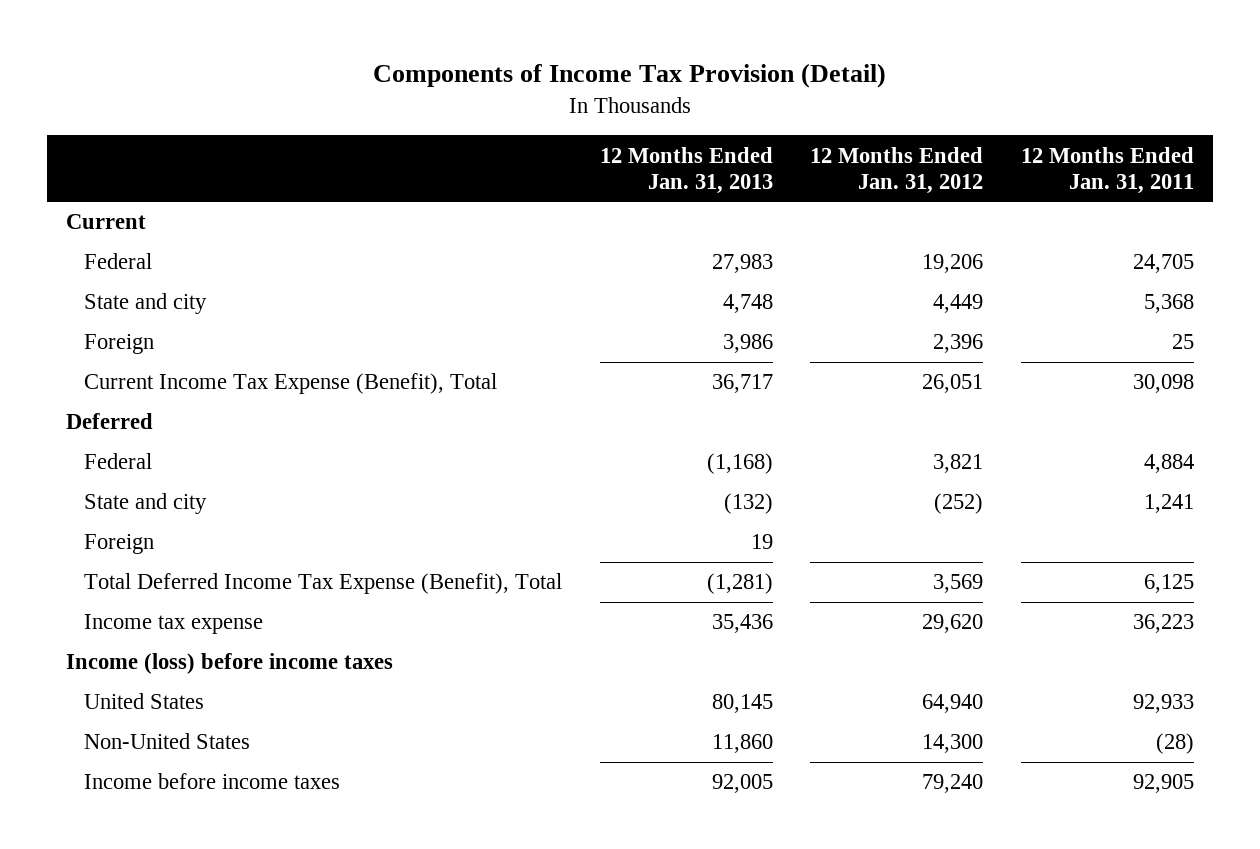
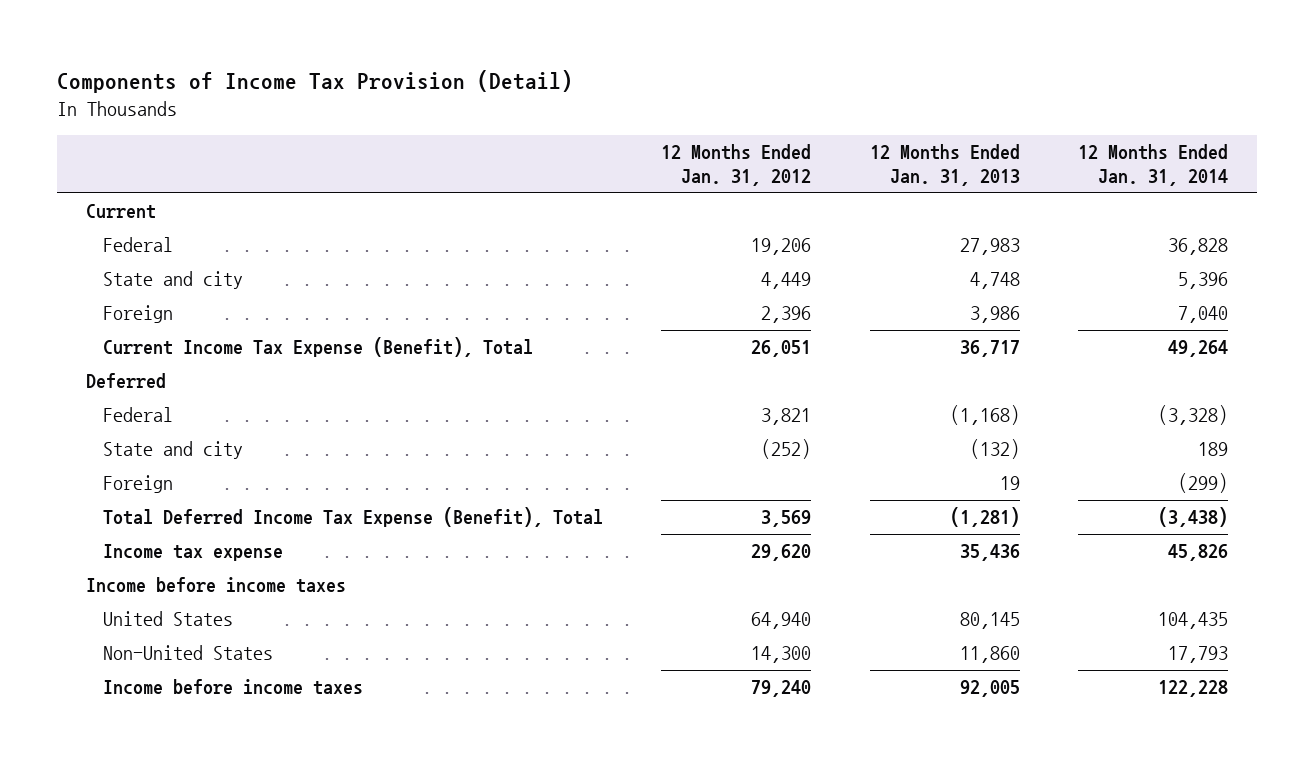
[1020,146,1194,194] 12 Months Ended Jan. 31, 2011 -> none
none -> [1077,143,1228,187] 12 Months Ended Jan. 31, 2014
[66,653,394,675] Income (loss) before income taxes -> [85,577,346,594] Income before income taxes

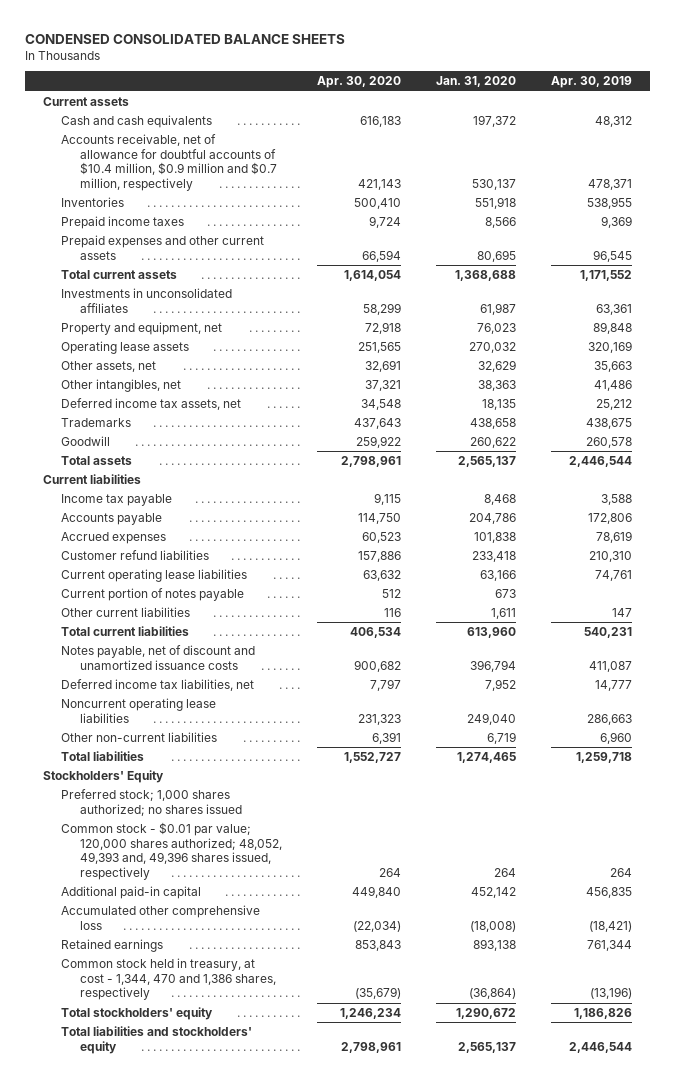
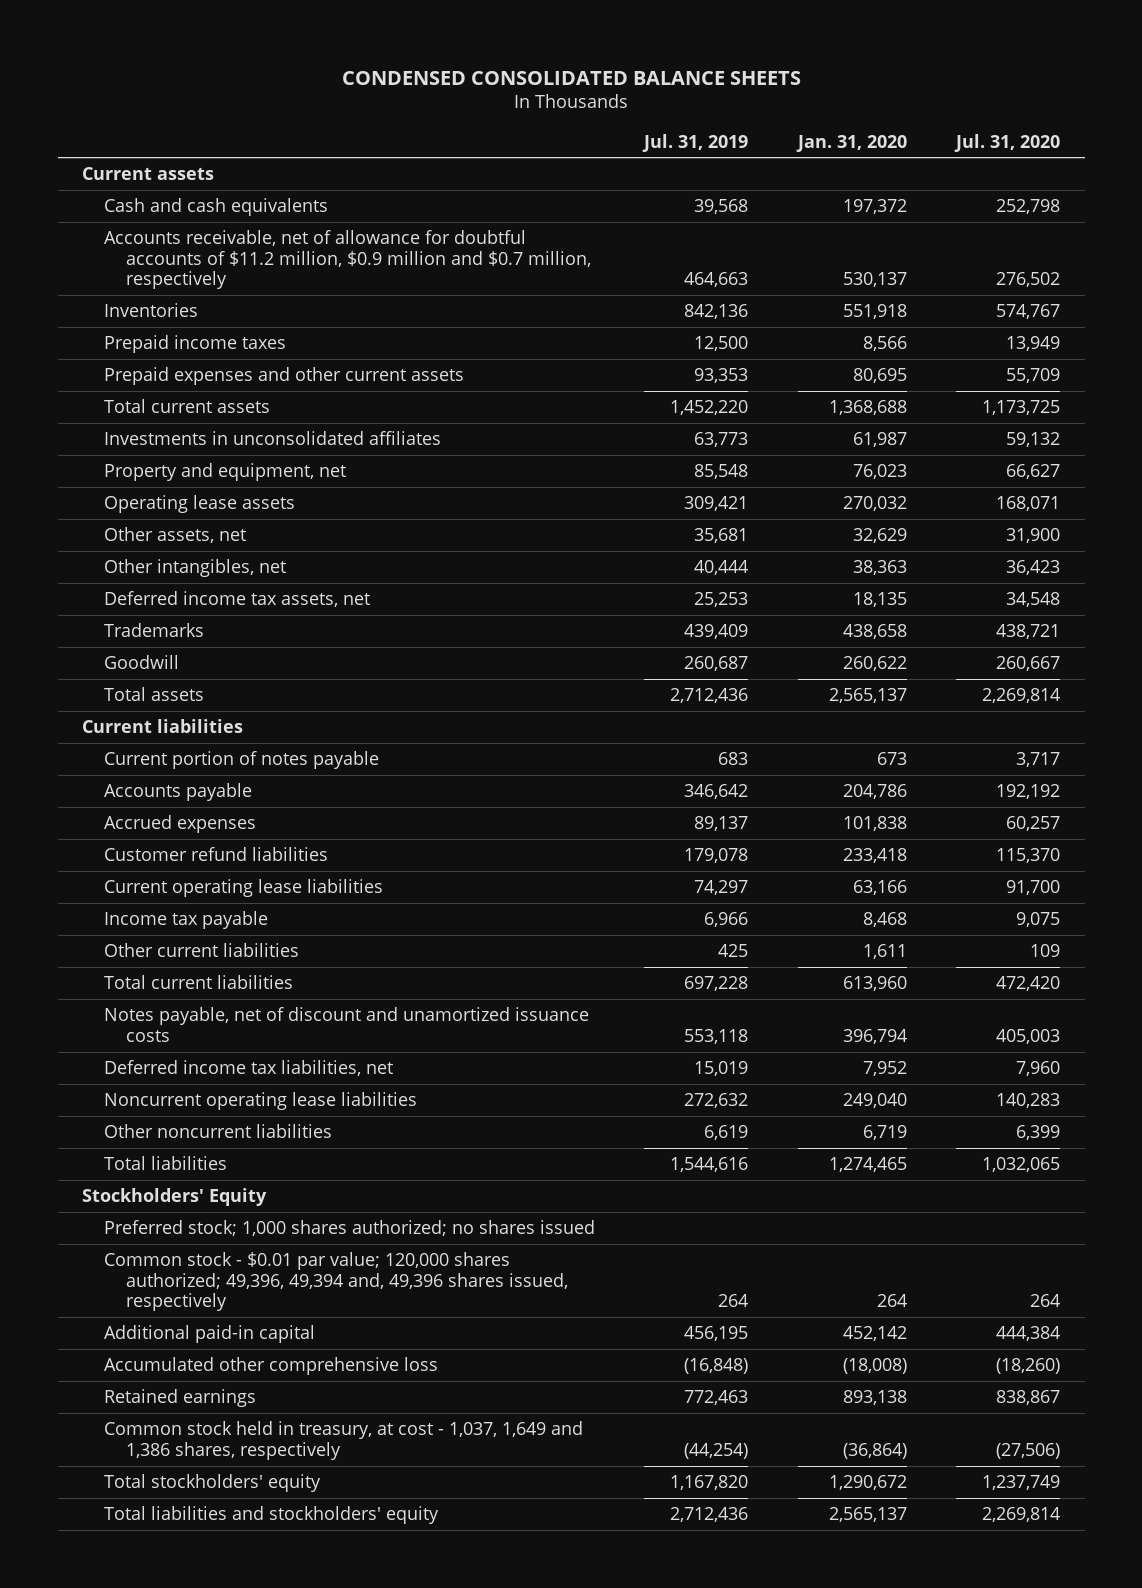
[317,76,402,89] Apr. 30, 2020 -> none
[551,76,633,89] Apr. 30, 2019 -> none
none -> [642,133,749,152] Jul. 31, 2019
none -> [953,133,1060,152] Jul. 31, 2020
[61,133,278,192] Accounts receivable, net of allowance for doubtful accounts of $10.4 million, $0.9 million and $0.7 million, respectively -> [103,230,591,290] Accounts receivable, net of allowance for doubtful accounts of $11.2 million, $0.9 million and $0.7 million, respectively
[61,587,245,601] Current portion of notes payable -> [103,751,379,770] Current portion of notes payable
[61,493,173,506] Income tax payable -> [103,911,268,930] Income tax payable
[61,731,218,742] Other non-current liabilities -> [103,1124,332,1139] Other noncurrent liabilities
[61,821,283,881] Common stock - $0.01 par value; 120,000 shares authorized; 48,052, 49,393 and, 49,396 shares issued, respectively -> [103,1252,568,1312] Common stock - $0.01 par value; 120,000 shares authorized; 49,396, 49,394 and, 49,396 shares issued, respectively
[61,957,277,1001] Common stock held in treasury, at cost - 1,344, 470 and 1,386 shares, respectively -> [103,1421,583,1460] Common stock held in treasury, at cost - 1,037, 1,649 and 1,386 shares, respectively

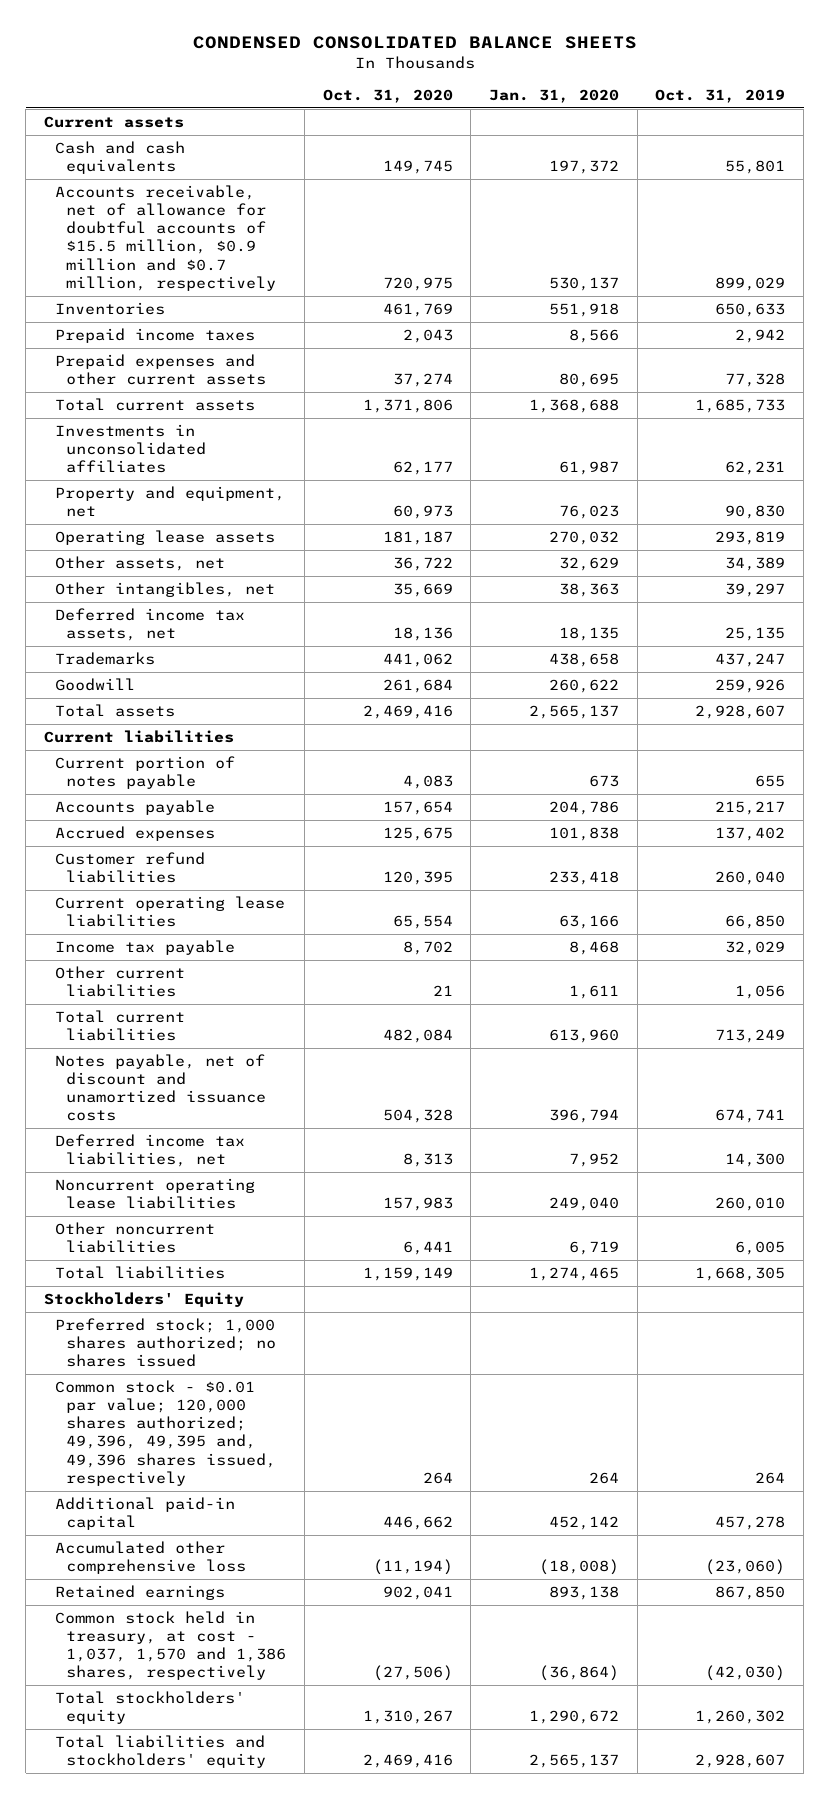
[642,133,749,152] Jul. 31, 2019 -> none
[953,133,1060,152] Jul. 31, 2020 -> none
none -> [322,88,453,103] Oct. 31, 2020
none -> [655,88,786,103] Oct. 31, 2019
[103,230,591,290] Accounts receivable, net of allowance for doubtful accounts of $11.2 million, $0.9 million and $0.7 million, respectively -> [55,185,277,291] Accounts receivable, net of allowance for doubtful accounts of $15.5 million, $0.9 million and $0.7 million, respectively
[103,1252,568,1312] Common stock - $0.01 par value; 120,000 shares authorized; 49,396, 49,394 and, 49,396 shares issued, respectively -> [55,1380,277,1486] Common stock - $0.01 par value; 120,000 shares authorized; 49,396, 49,395 and, 49,396 shares issued, respectively
[103,1421,583,1460] Common stock held in treasury, at cost - 1,037, 1,649 and 1,386 shares, respectively -> [55,1611,287,1681] Common stock held in treasury, at cost - 1,037, 1,570 and 1,386 shares, respectively

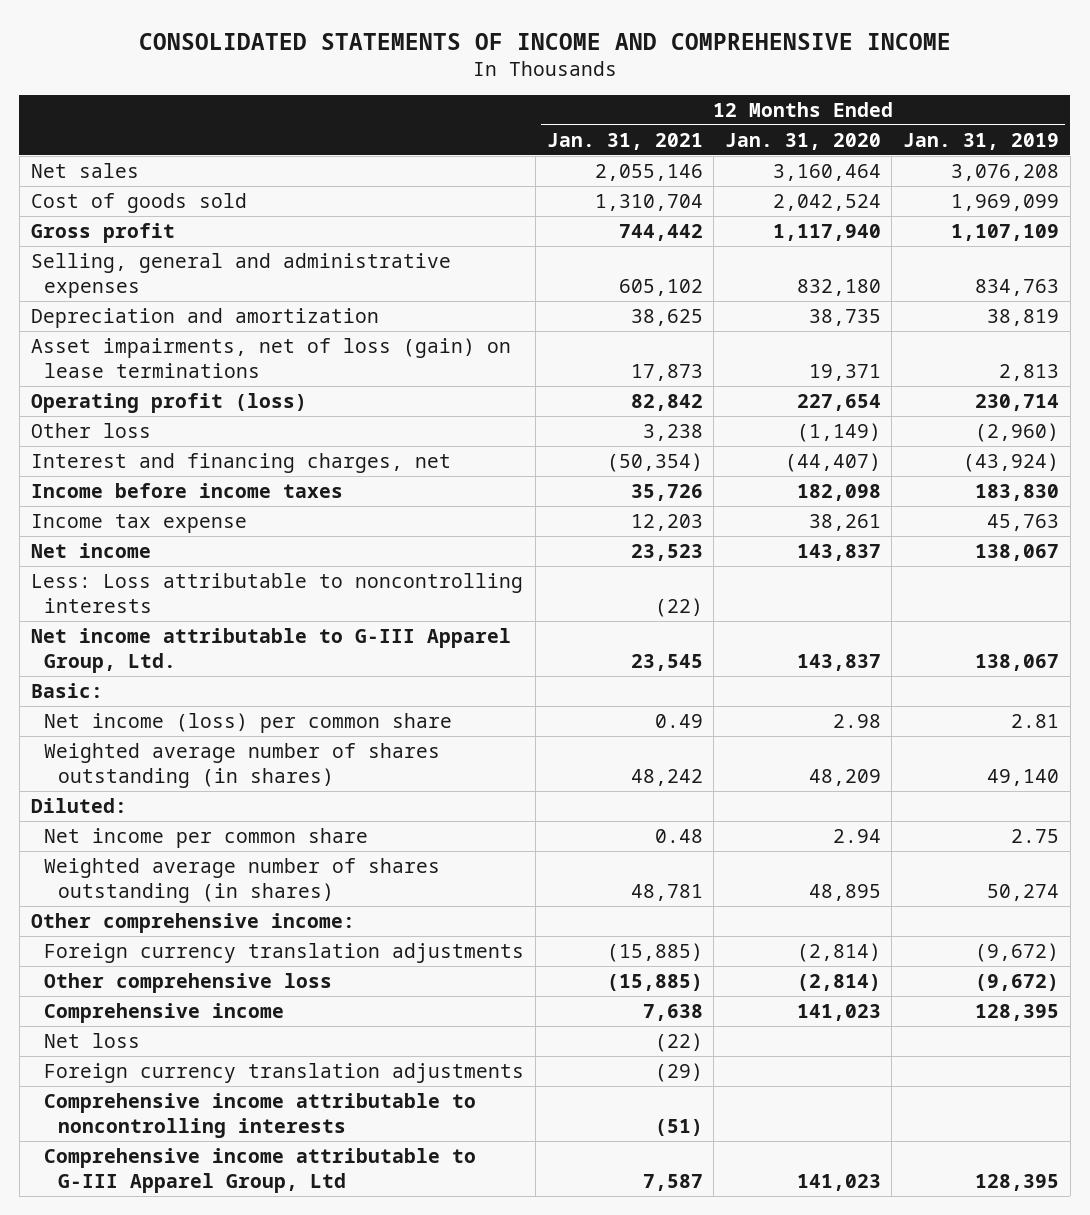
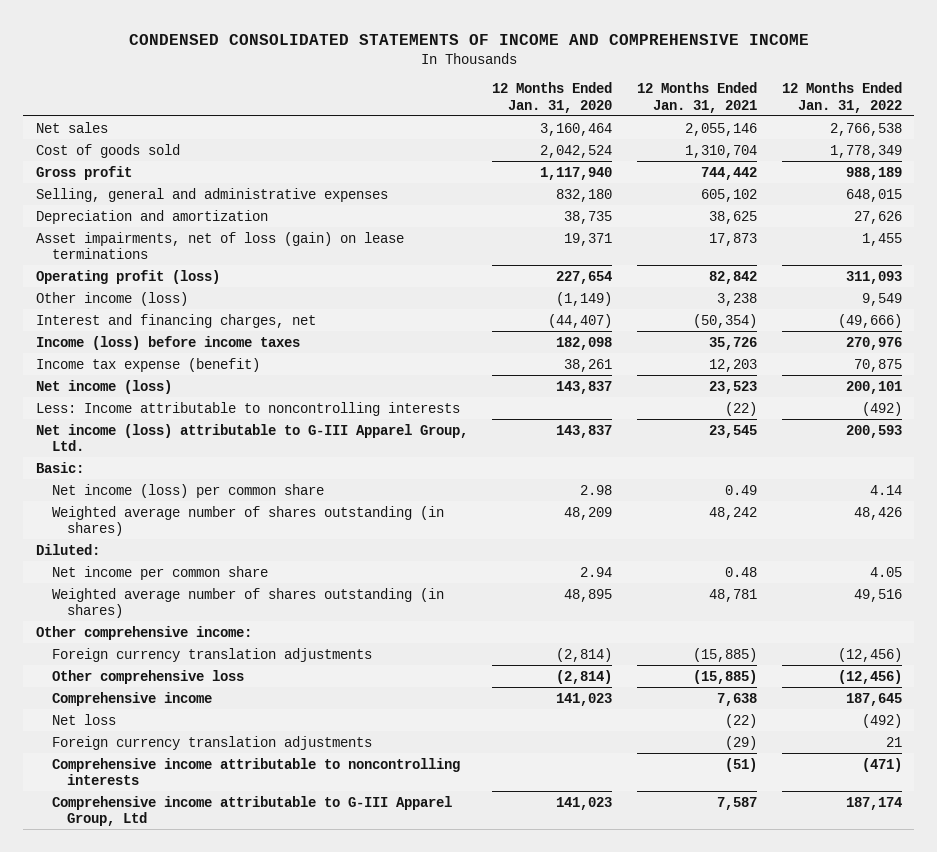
[138,32,951,50] CONSOLIDATED STATEMENTS OF INCOME AND COMPREHENSIVE INCOME -> [128,33,809,45] CONDENSED CONSOLIDATED STATEMENTS OF INCOME AND COMPREHENSIVE INCOME
[903,132,1060,150] Jan. 31, 2019 -> none
none -> [781,82,902,113] 12 Months Ended Jan. 31, 2022
[30,422,151,438] Other loss -> [35,291,188,306] Other income (loss)
[30,482,343,498] Income before income taxes -> [35,335,300,350] Income (loss) before income taxes
[30,513,247,533] Income tax expense -> [35,357,260,372] Income tax expense (benefit)
[30,542,151,558] Net income -> [35,379,172,394] Net income (loss)
[30,572,523,613] Less: Loss attributable to noncontrolling interests -> [35,401,460,416] Less: Income attributable to noncontrolling interests
[30,627,511,673] Net income attributable to G-III Apparel Group, Ltd. -> [35,423,468,451] Net income (loss) attributable to G-III Apparel Group, Ltd.

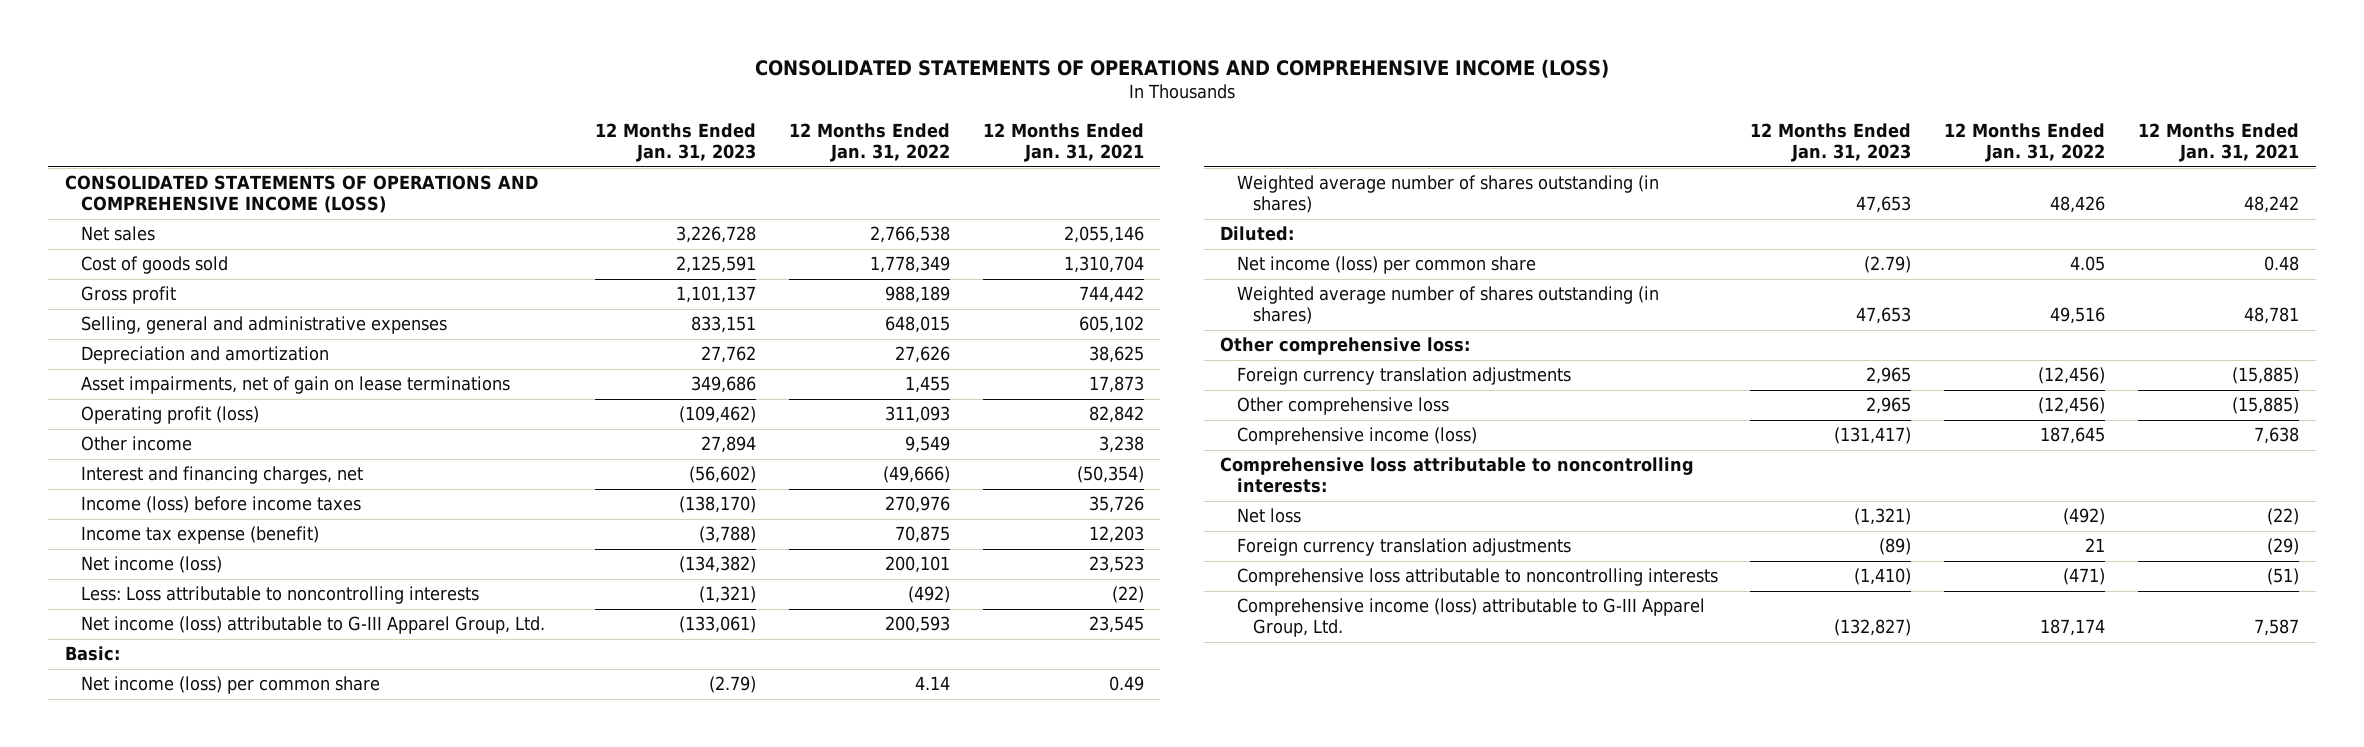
[128,33,809,45] CONDENSED CONSOLIDATED STATEMENTS OF INCOME AND COMPREHENSIVE INCOME -> [755,59,1610,79] CONSOLIDATED STATEMENTS OF OPERATIONS AND COMPREHENSIVE INCOME (LOSS)
[492,82,613,113] 12 Months Ended Jan. 31, 2020 -> none
none -> [594,123,756,163] 12 Months Ended Jan. 31, 2023
none -> [64,175,538,214] CONSOLIDATED STATEMENTS OF OPERATIONS AND COMPREHENSIVE INCOME (LOSS)
[35,231,404,259] Asset impairments, net of loss (gain) on lease terminations -> [81,376,511,395] Asset impairments, net of gain on lease terminations
[35,291,188,306] Other income (loss) -> [81,436,193,452] Other income
[35,401,460,416] Less: Income attributable to noncontrolling interests -> [81,586,480,605] Less: Loss attributable to noncontrolling interests
[51,565,268,580] Net income per common share -> [1236,256,1536,275] Net income (loss) per common share
[35,625,252,640] Other comprehensive income: -> [1220,337,1471,356] Other comprehensive loss:
[51,691,212,706] Comprehensive income -> [1236,427,1477,446] Comprehensive income (loss)
none -> [1220,457,1695,494] Comprehensive loss attributable to noncontrolling interests:
[51,757,460,785] Comprehensive income attributable to noncontrolling interests -> [1236,568,1718,587] Comprehensive loss attributable to noncontrolling interests
[51,795,452,826] Comprehensive income attributable to G-III Apparel Group, Ltd -> [1236,598,1705,638] Comprehensive income (loss) attributable to G-III Apparel Group, Ltd.

